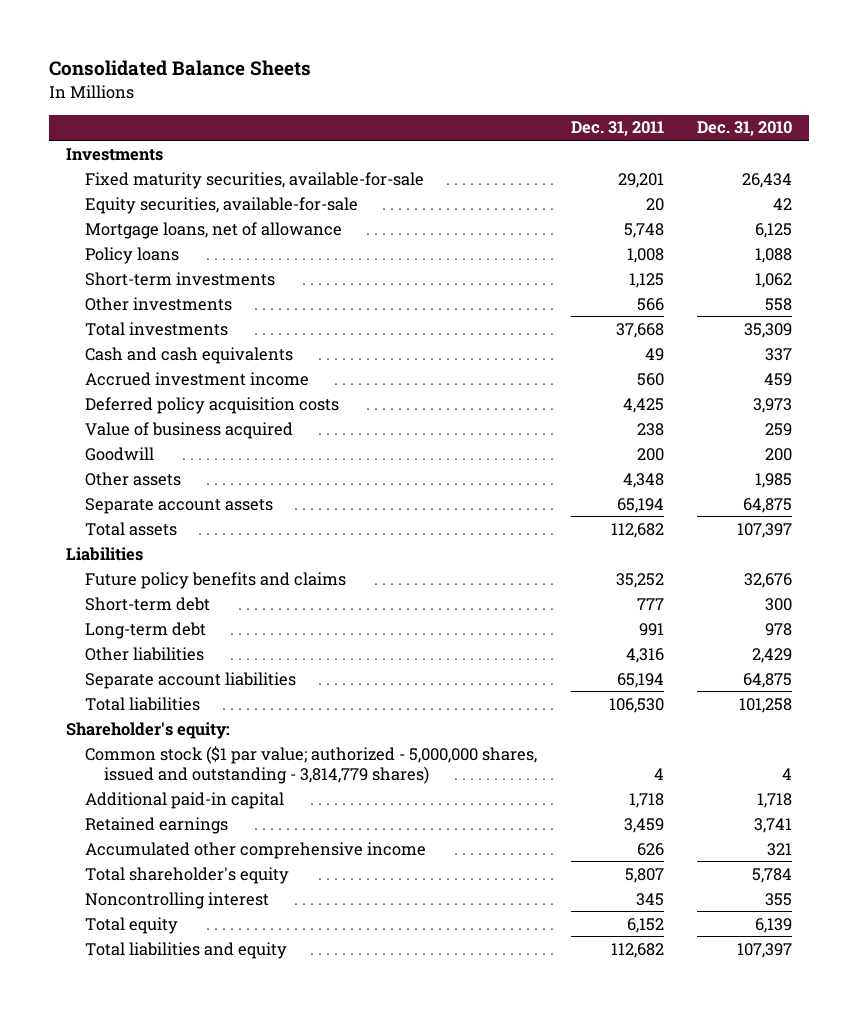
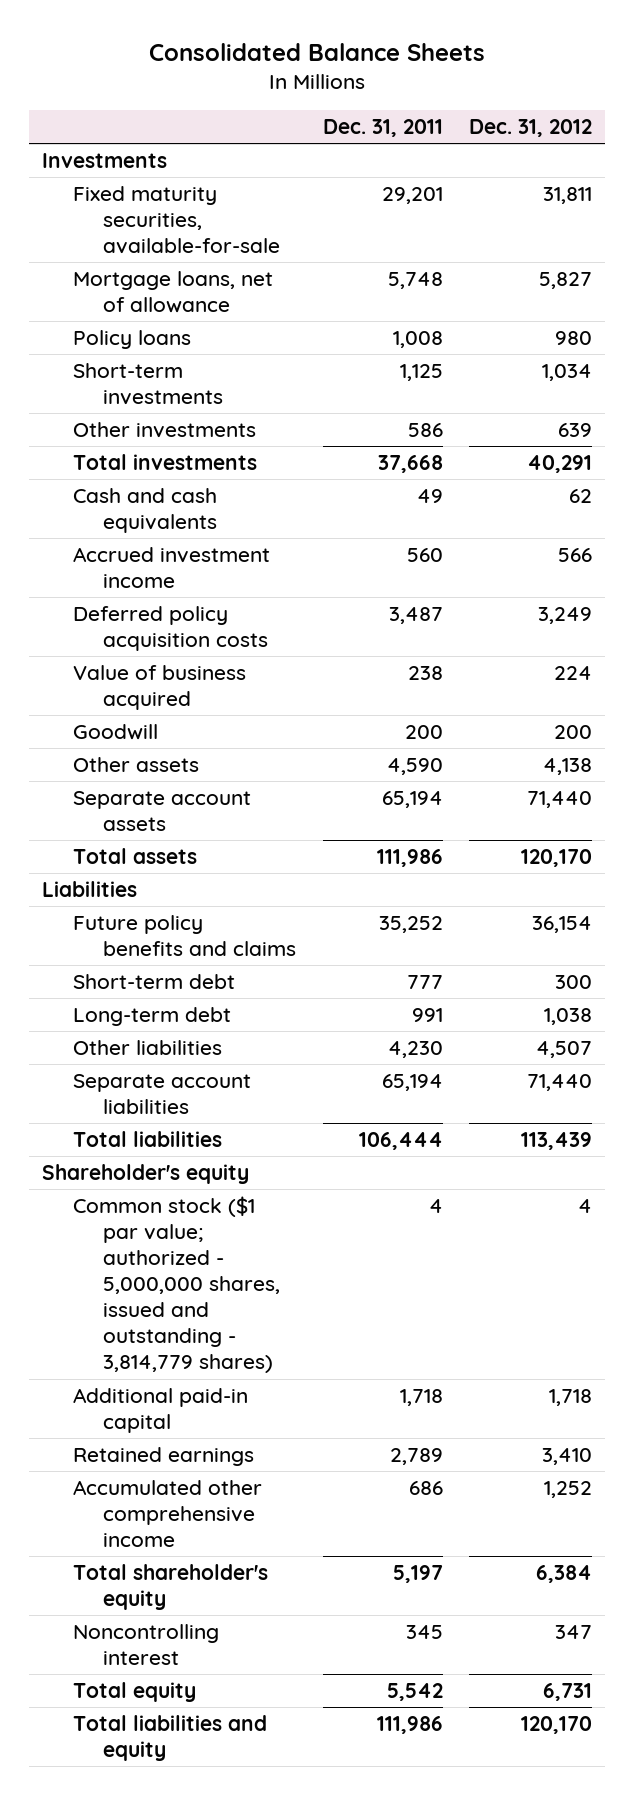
[696,121,792,137] Dec. 31, 2010 -> none
none -> [469,118,593,137] Dec. 31, 2012
[85,196,359,214] Equity securities, available-for-sale -> none
[636,297,664,311] 566 -> [407,423,443,438] 586
[622,397,664,413] 4,425 -> [388,607,443,625] 3,487
[622,472,664,488] 4,348 -> [386,758,443,776] 4,590
[610,522,664,538] 112,682 -> [376,849,443,868] 111,986
[625,647,664,663] 4,316 -> [387,1041,443,1059] 4,230
[608,697,664,713] 106,530 -> [358,1132,443,1151] 106,444
[66,721,231,739] Shareholder's equity: -> [41,1164,249,1185] Shareholder's equity
[623,817,664,833] 3,459 -> [389,1448,443,1466] 2,789
[636,842,664,856] 626 -> [408,1481,443,1496] 686
[624,867,664,883] 5,807 -> [392,1565,443,1584] 5,197
[626,917,664,933] 6,152 -> [386,1683,443,1702] 5,542
[610,942,664,958] 112,682 -> [376,1716,443,1735] 111,986

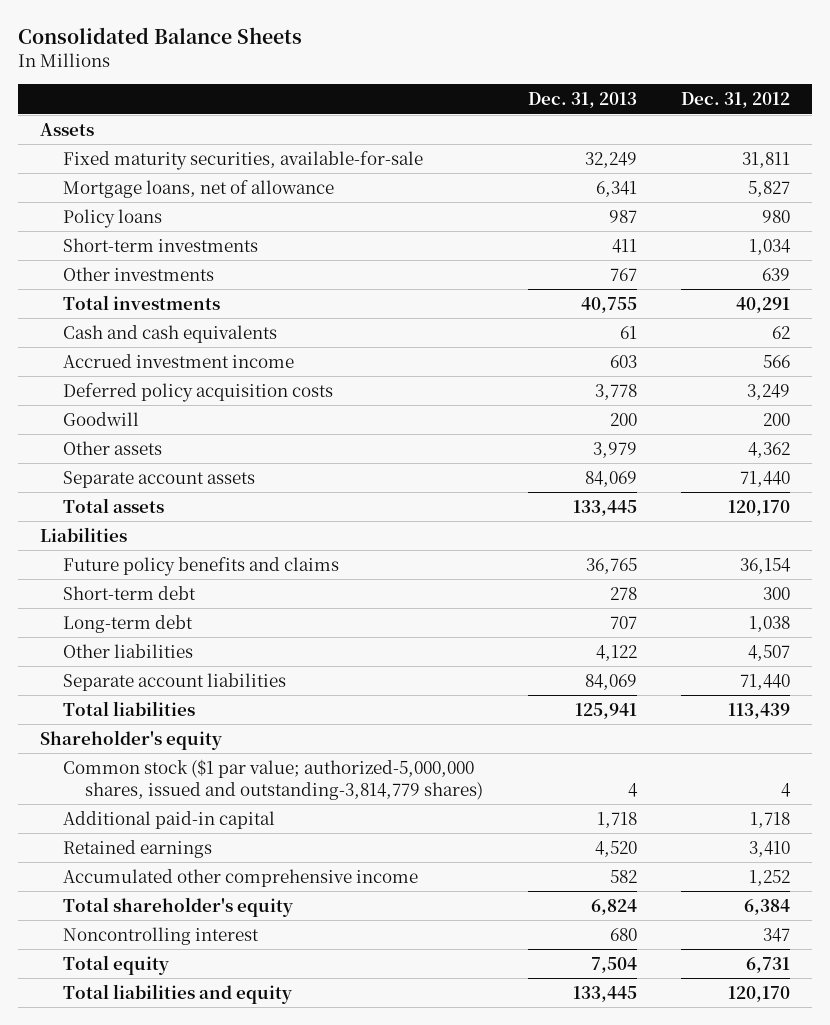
[322,118,443,137] Dec. 31, 2011 -> none
none -> [527,92,637,109] Dec. 31, 2013
[41,153,167,169] Investments -> none
none -> [40,122,95,136] Assets
[72,665,246,711] Value of business acquired -> none
[543,758,593,776] 4,138 -> [748,441,791,458] 4,362
[72,1196,281,1374] Common stock ($1 par value; authorized - 5,000,000 shares, issued and outstanding - 3,814,779 shares) -> [62,758,484,800] Common stock ($1 par value; authorized-5,000,000 shares, issued and outstanding-3,814,779 shares)

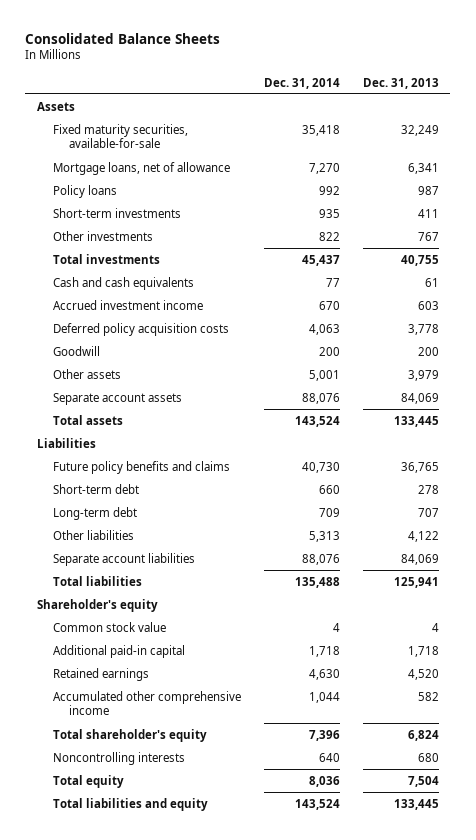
[681,92,791,109] Dec. 31, 2012 -> none
none -> [263,77,340,89] Dec. 31, 2014
[62,758,484,800] Common stock ($1 par value; authorized-5,000,000 shares, issued and outstanding-3,814,779 shares) -> [52,621,166,632] Common stock value
[62,926,259,945] Noncontrolling interest -> [52,751,185,765] Noncontrolling interests

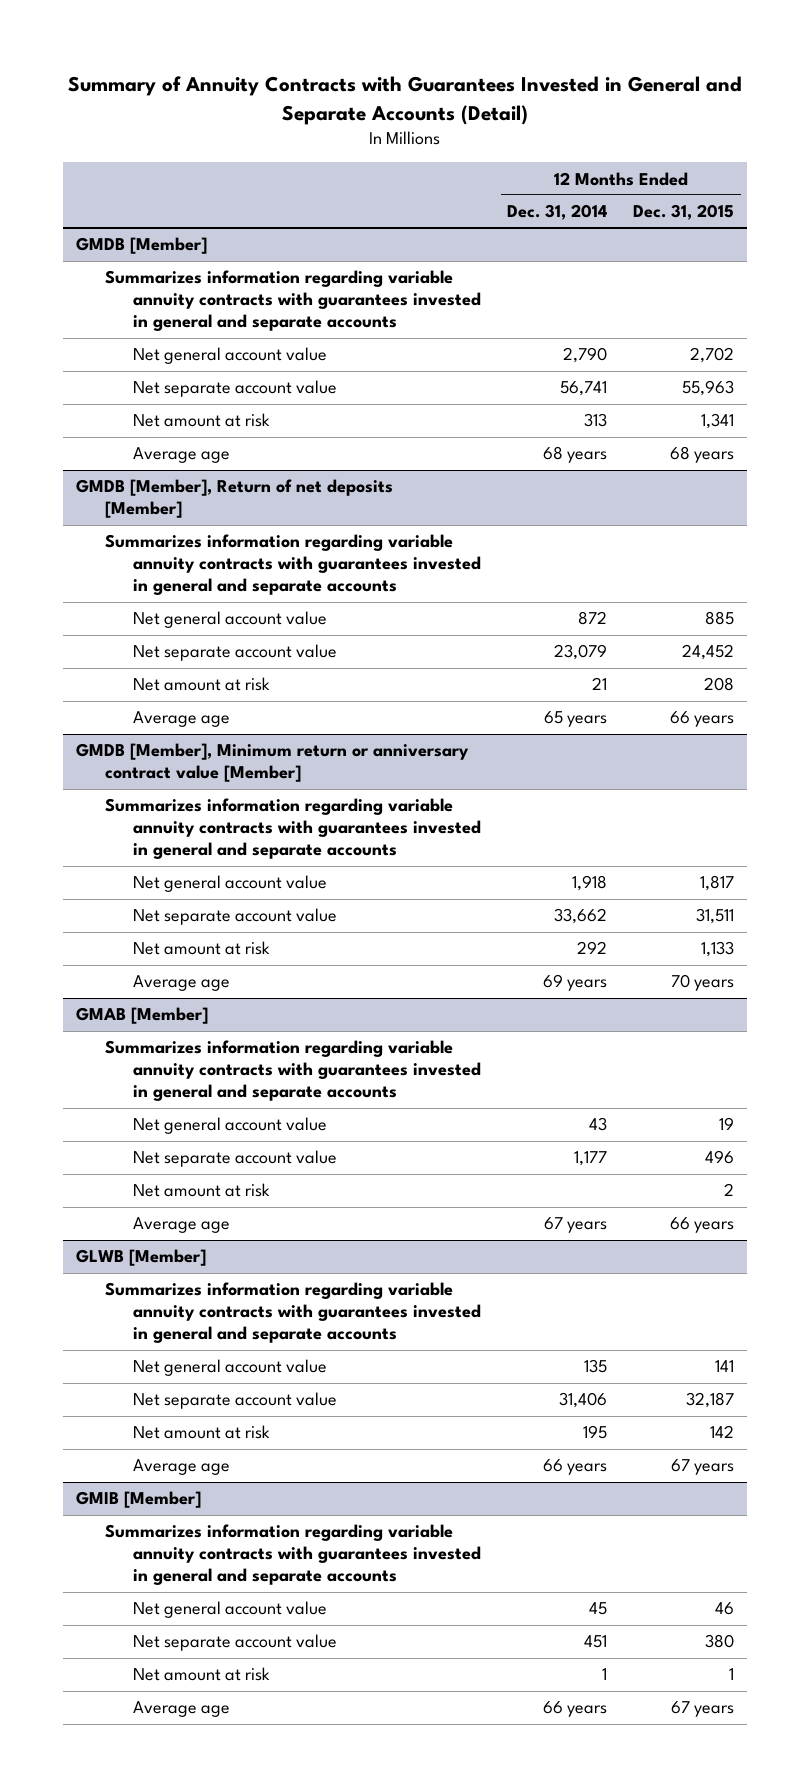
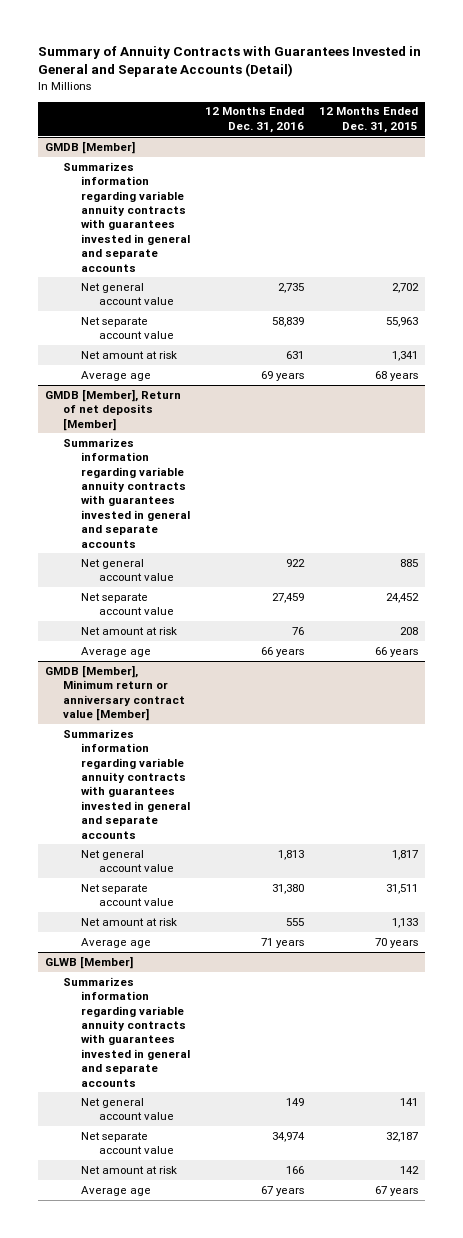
[507,204,608,221] Dec. 31, 2014 -> none
none -> [204,107,304,133] 12 Months Ended Dec. 31, 2016
[76,1007,209,1025] GMAB [Member] -> none
[104,1040,482,1102] Summarizes information regarding variable annuity contracts with guarantees invested in general and separate accounts -> none
[133,1117,328,1135] Net general account value -> none
[133,1150,338,1168] Net separate account value -> none
[133,1183,271,1198] Net amount at risk -> none
[133,1217,231,1234] Average age -> none
[76,1491,202,1509] GMIB [Member] -> none
[104,1524,482,1586] Summarizes information regarding variable annuity contracts with guarantees invested in general and separate accounts -> none
[133,1601,328,1619] Net general account value -> none
[133,1634,338,1652] Net separate account value -> none
[133,1667,271,1682] Net amount at risk -> none
[133,1701,231,1718] Average age -> none

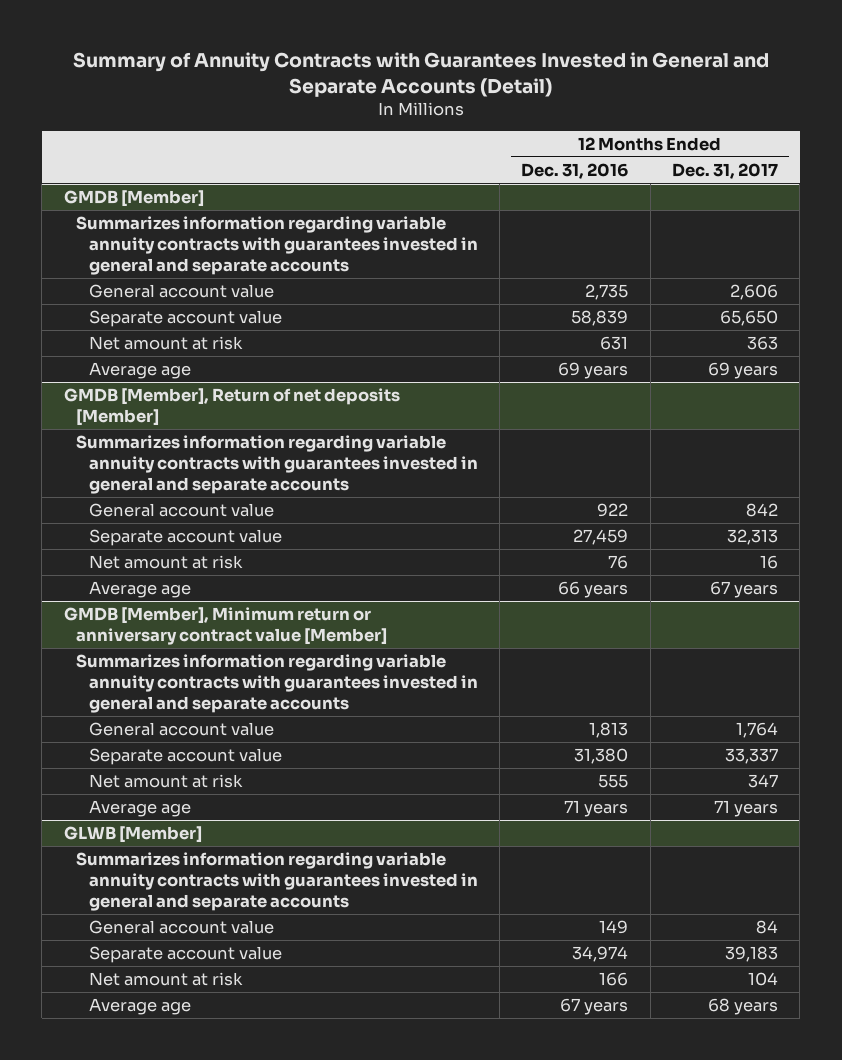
[318,107,418,133] 12 Months Ended Dec. 31, 2015 -> none
none -> [671,162,778,179] Dec. 31, 2017
[81,282,175,306] Net general account value -> [88,283,274,298] General account value
[81,316,175,340] Net separate account value -> [88,309,282,327] Separate account value
[81,558,175,582] Net general account value -> [88,502,274,517] General account value
[81,592,175,616] Net separate account value -> [88,528,282,546] Separate account value
[81,849,175,873] Net general account value -> [88,721,274,736] General account value
[81,883,175,907] Net separate account value -> [88,747,282,765] Separate account value
[81,1097,175,1121] Net general account value -> [88,919,274,934] General account value
[81,1131,175,1155] Net separate account value -> [88,945,282,963] Separate account value

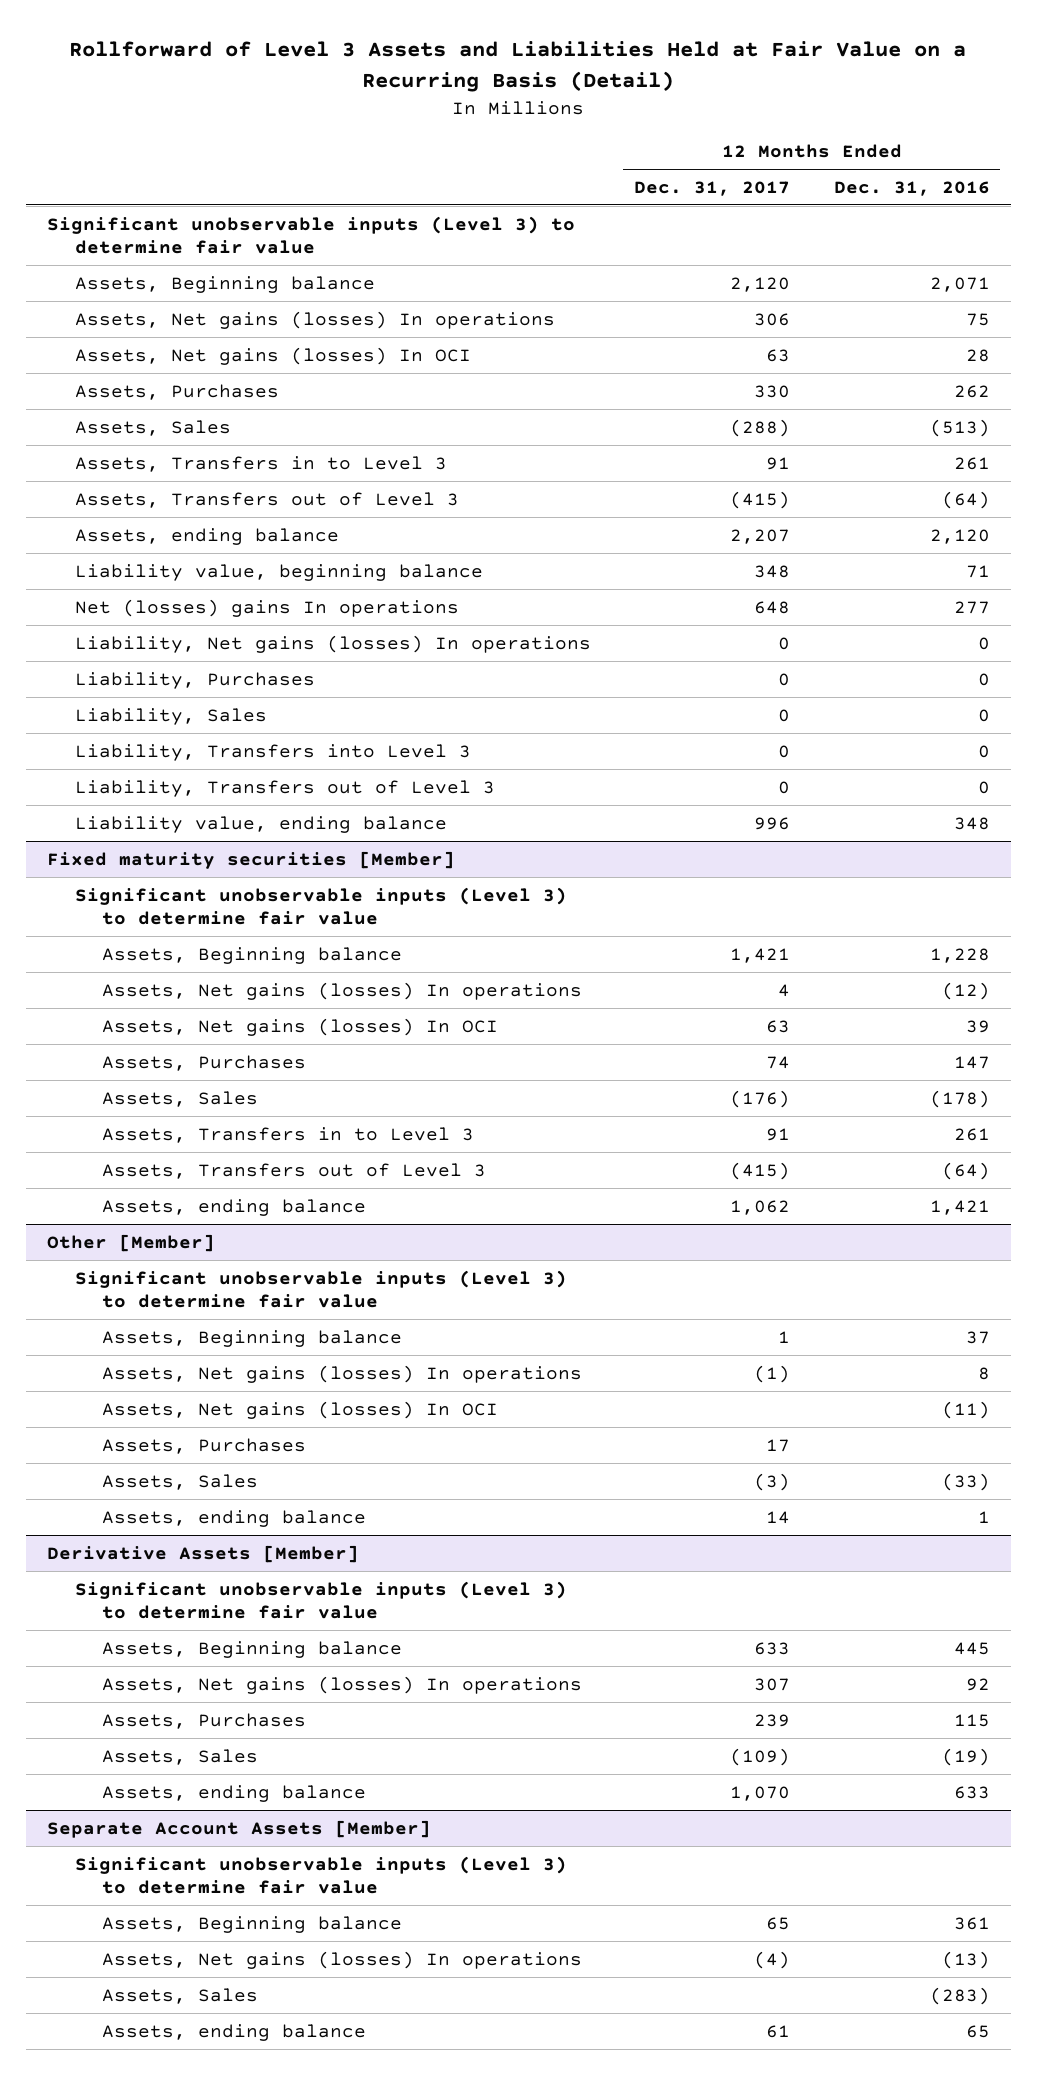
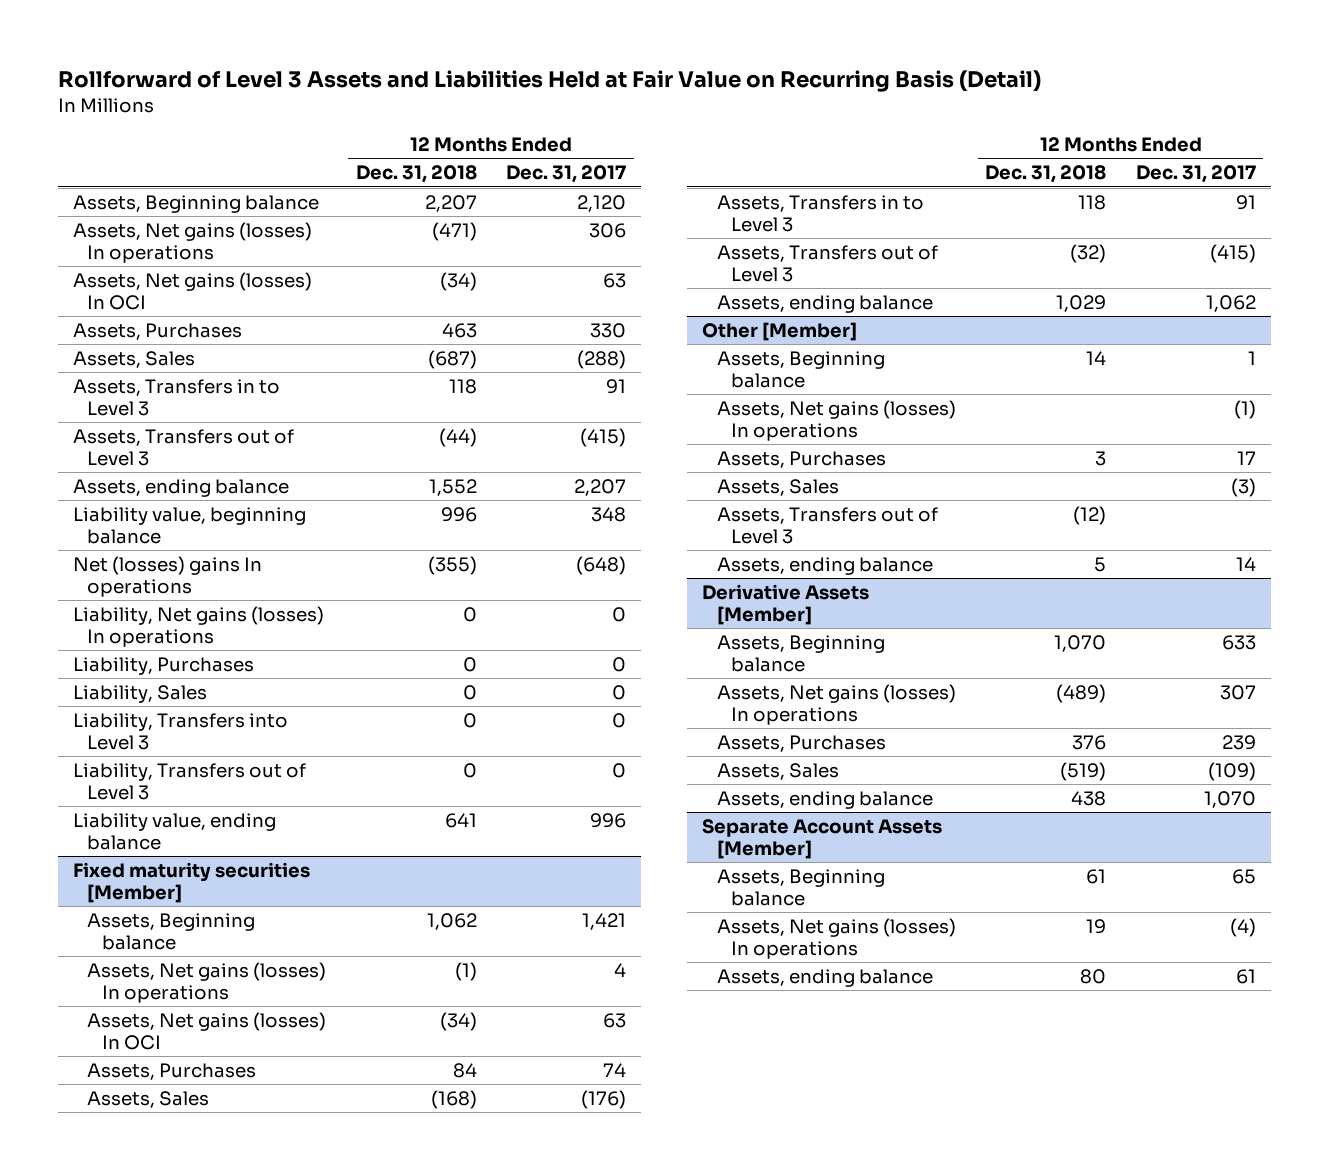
[69,41,967,93] Rollforward of Level 3 Assets and Liabilities Held at Fair Value on a Recurring Basis (Detail) -> [57,69,1041,92] Rollforward of Level 3 Assets and Liabilities Held at Fair Value on Recurring Basis (Detail)
[833,180,990,196] Dec. 31, 2016 -> none
none -> [355,165,477,184] Dec. 31, 2018
[47,215,576,254] Significant unobservable inputs (Level 3) to determine fair value -> none
[754,600,791,614] 648 -> [576,555,627,575] (648)
[74,886,567,925] Significant unobservable inputs (Level 3) to determine fair value -> none
[74,1269,567,1308] Significant unobservable inputs (Level 3) to determine fair value -> none
[102,1400,499,1419] Assets, Net gains (losses) In OCI -> none
none -> [716,506,938,544] Assets, Transfers out of Level 3
[74,1580,567,1619] Significant unobservable inputs (Level 3) to determine fair value -> none
[74,1855,567,1894] Significant unobservable inputs (Level 3) to determine fair value -> none
[102,1987,259,2004] Assets, Sales -> none

